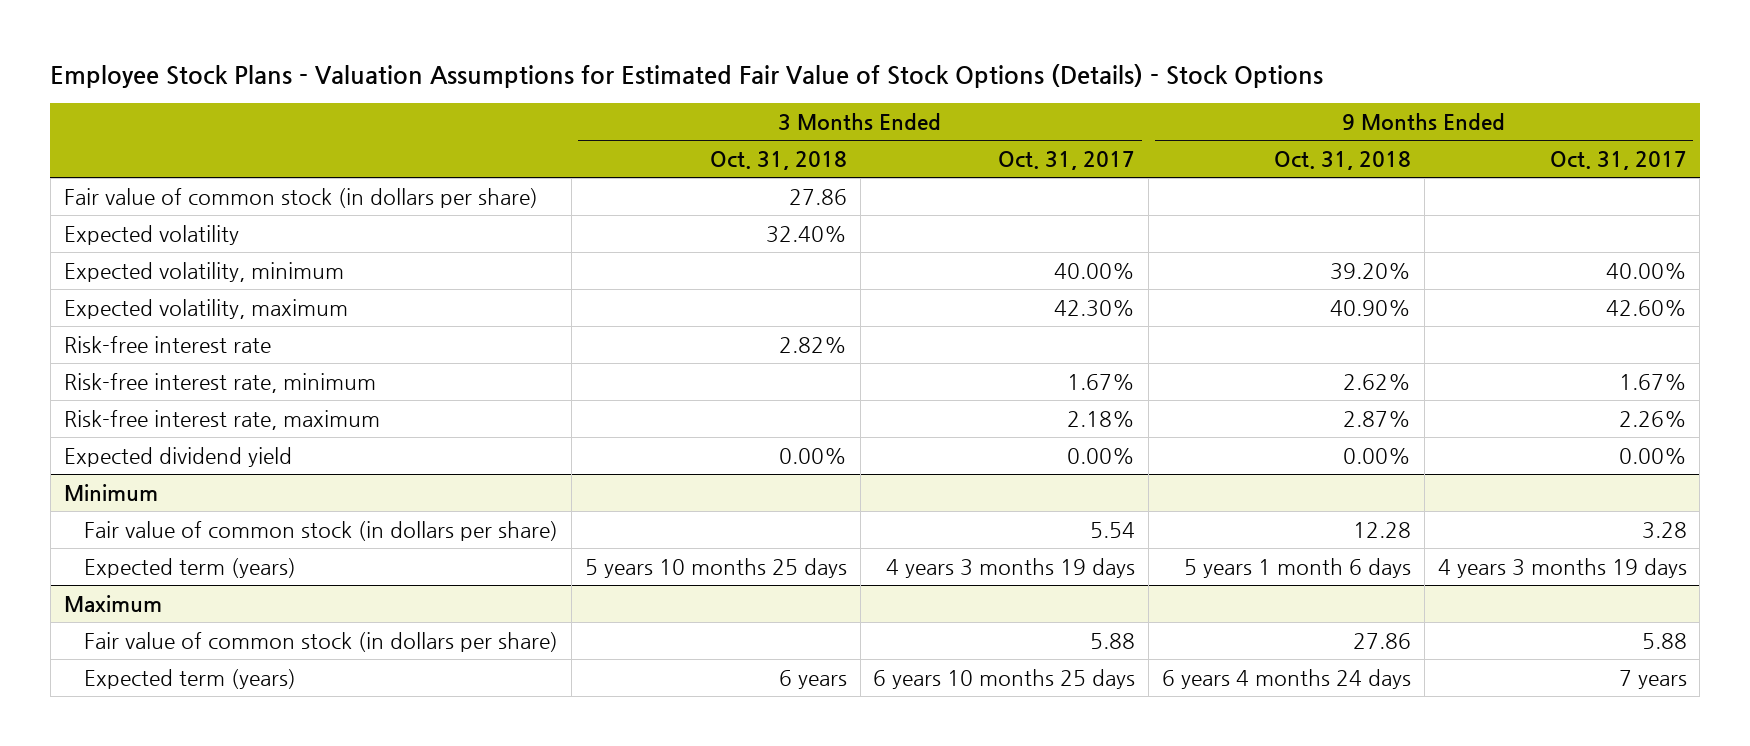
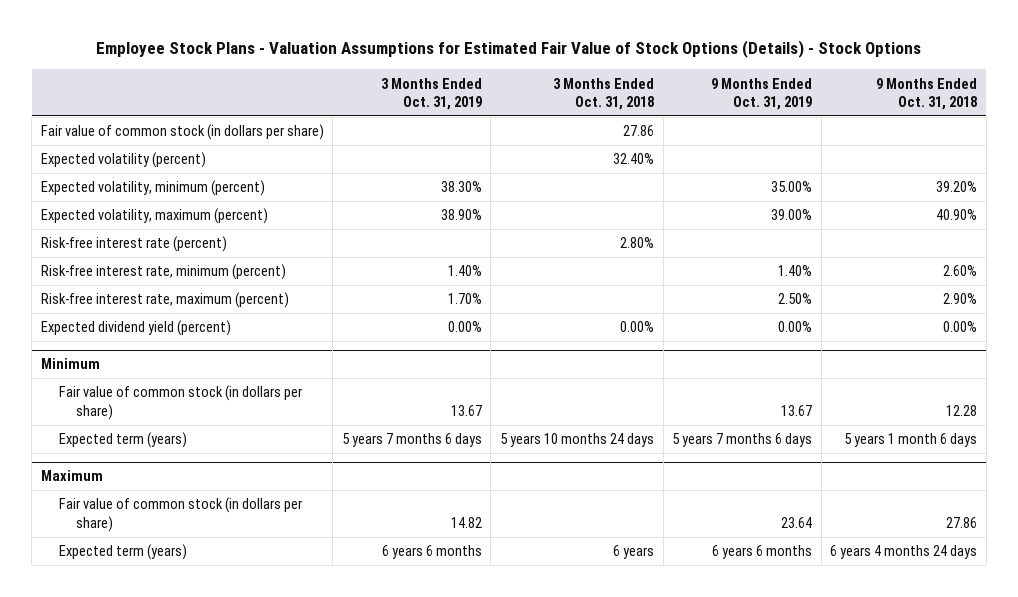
[998,150,1136,170] Oct. 31, 2017 -> none
[1549,150,1687,170] Oct. 31, 2017 -> none
none -> [380,77,482,110] 3 Months Ended Oct. 31, 2019
none -> [711,77,813,110] 9 Months Ended Oct. 31, 2019
[63,224,239,245] Expected volatility -> [40,152,206,169] Expected volatility (percent)
[63,261,344,282] Expected volatility, minimum -> [40,180,265,197] Expected volatility, minimum (percent)
[63,298,348,319] Expected volatility, maximum -> [40,208,268,225] Expected volatility, maximum (percent)
[63,335,271,353] Risk-free interest rate -> [40,236,227,253] Risk-free interest rate (percent)
[778,336,847,353] 2.82% -> [620,237,655,249] 2.80%
[63,372,376,393] Risk-free interest rate, minimum -> [40,264,286,281] Risk-free interest rate, minimum (percent)
[1343,373,1412,390] 2.62% -> [943,265,978,277] 2.60%
[63,409,380,430] Risk-free interest rate, maximum -> [40,292,289,309] Risk-free interest rate, maximum (percent)
[1343,410,1412,427] 2.87% -> [943,293,978,305] 2.90%
[63,446,292,467] Expected dividend yield -> [40,320,231,337] Expected dividend yield (percent)
[584,557,847,578] 5 years 10 months 25 days -> [500,433,655,448] 5 years 10 months 24 days

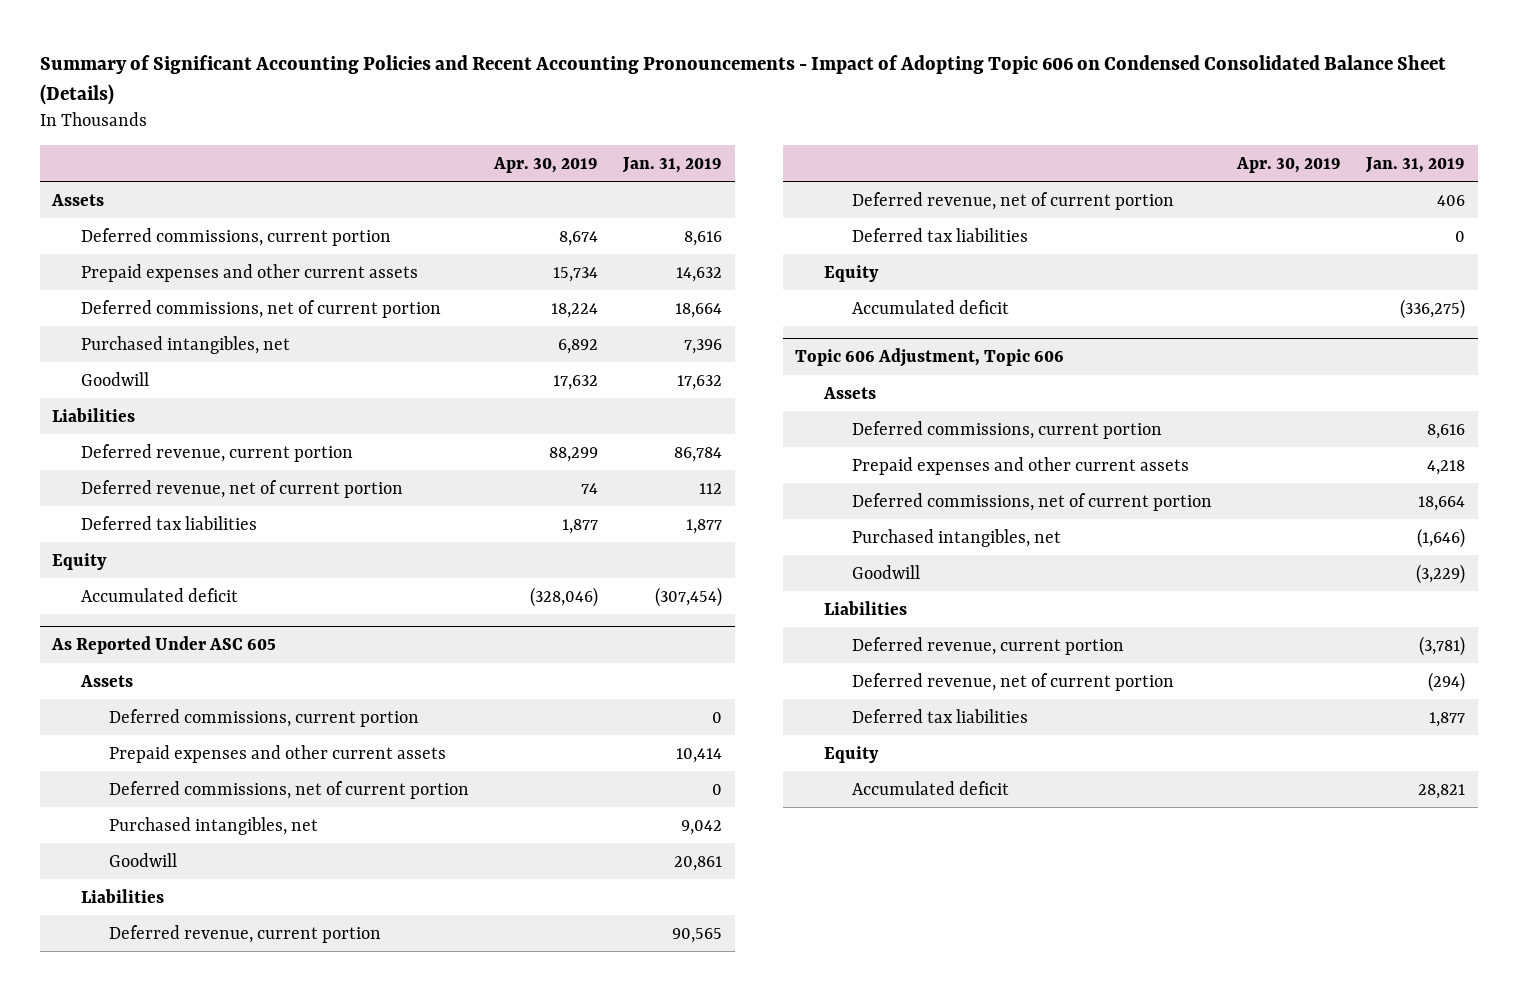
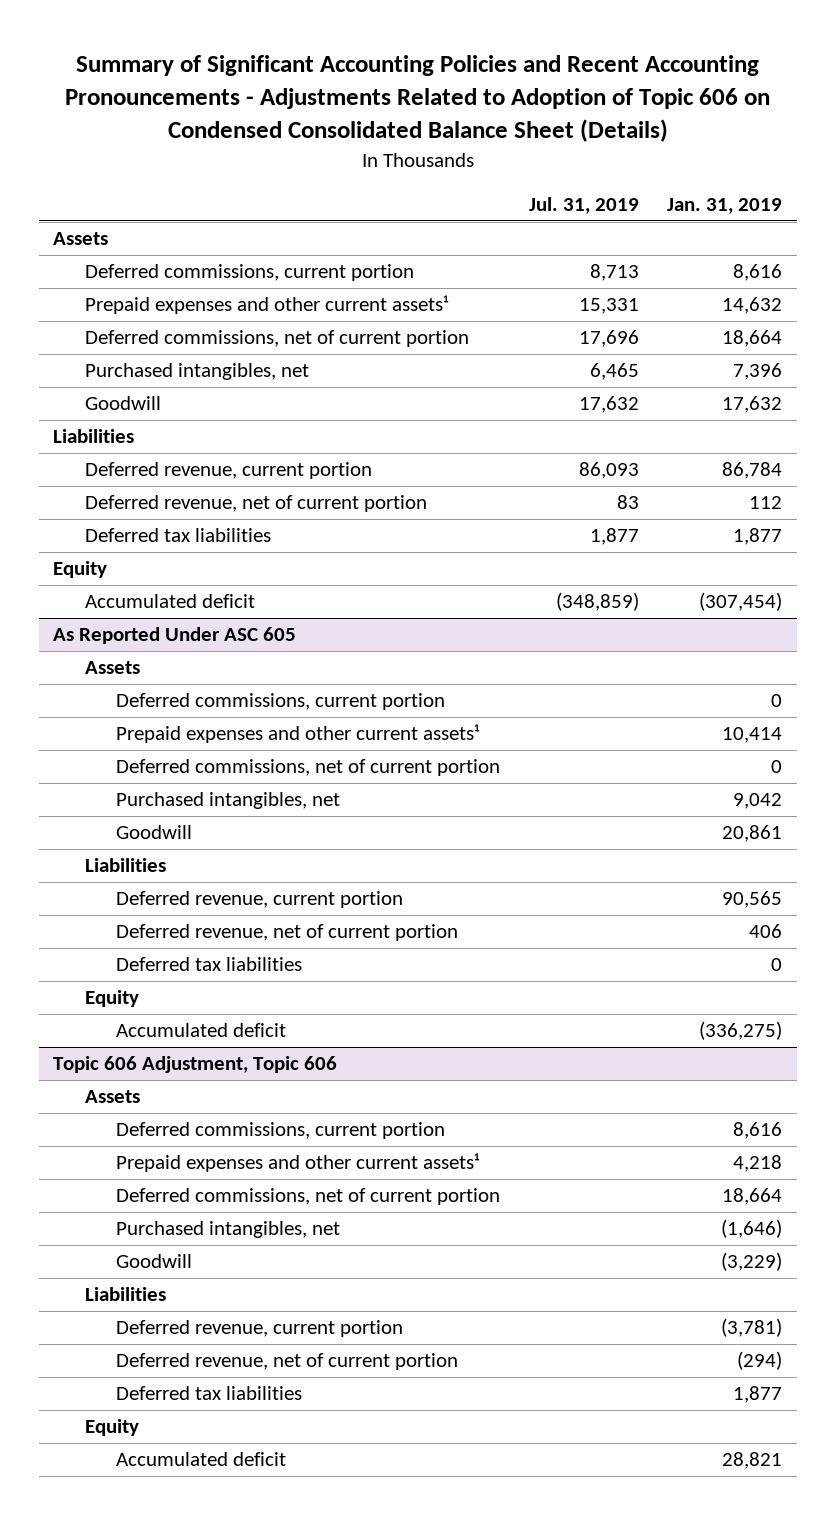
[39,54,1446,105] Summary of Significant Accounting Policies and Recent Accounting Pronouncements - Impact of Adopting Topic 606 on Condensed Consolidated Balance Sheet (Details) -> [64,55,770,142] Summary of Significant Accounting Policies and Recent Accounting Pronouncements - Adjustments Related to Adoption of Topic 606 on Condensed Consolidated Balance Sheet (Details)
[493,156,599,173] Apr. 30, 2019 -> none
none -> [528,197,639,215] Jul. 31, 2019
[80,263,418,282] Prepaid expenses and other current assets -> [84,295,449,315] Prepaid expenses and other current assets¹
[109,744,447,763] Prepaid expenses and other current assets -> [115,724,480,744] Prepaid expenses and other current assets¹
[852,456,1190,475] Prepaid expenses and other current assets -> [115,1153,480,1173] Prepaid expenses and other current assets¹

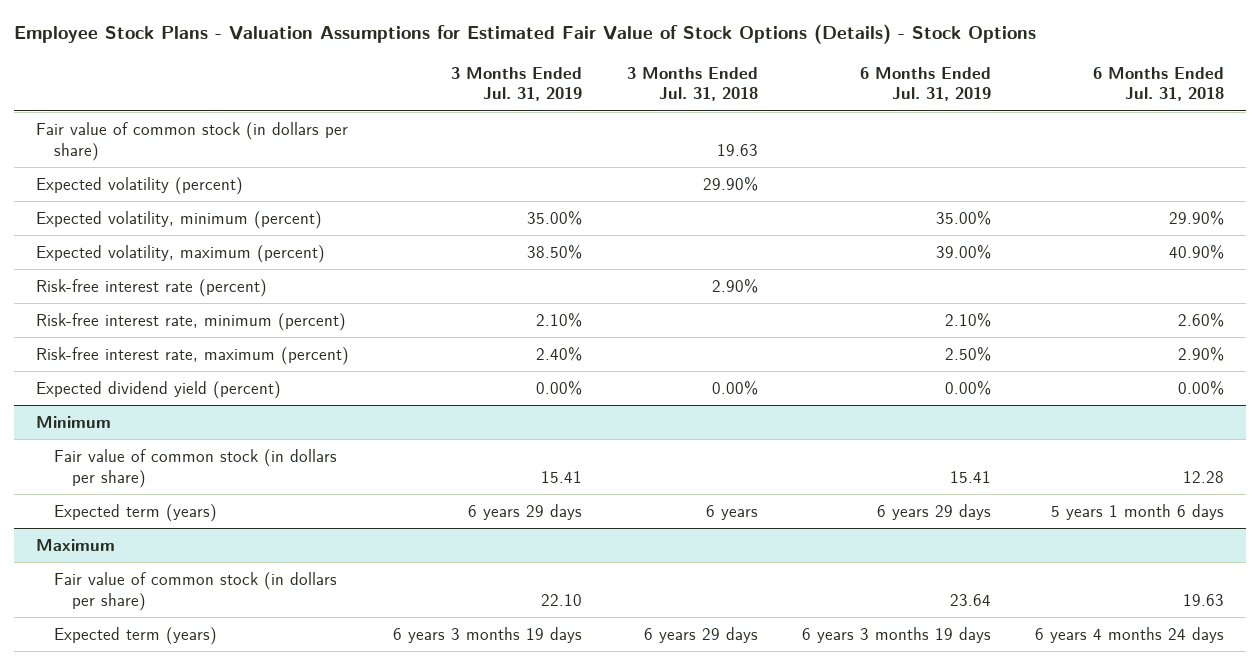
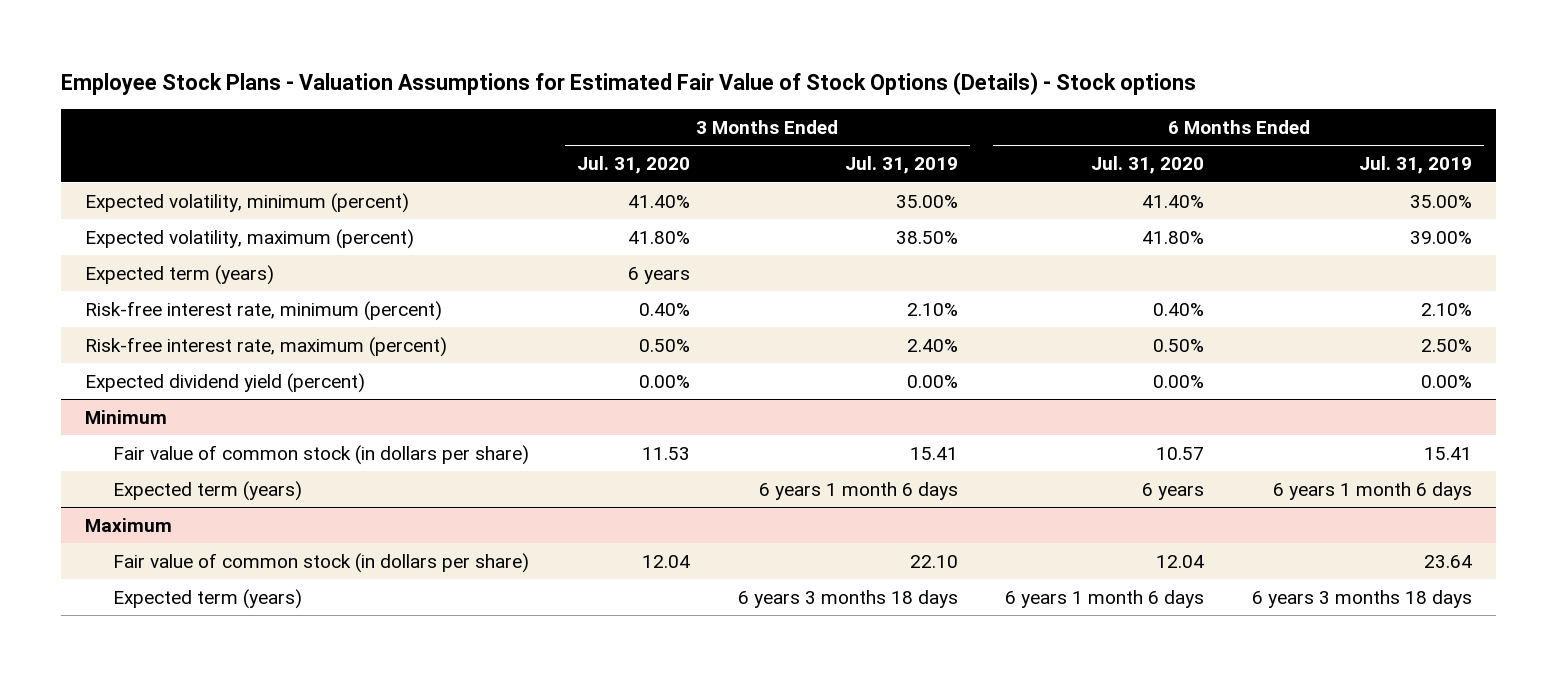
[13,24,1036,45] Employee Stock Plans - Valuation Assumptions for Estimated Fair Value of Stock Options (Details) - Stock Options -> [61,72,1197,96] Employee Stock Plans - Valuation Assumptions for Estimated Fair Value of Stock Options (Details) - Stock options
[626,66,758,102] 3 Months Ended Jul. 31, 2018 -> none
[1093,66,1225,102] 6 Months Ended Jul. 31, 2018 -> none
none -> [576,156,690,175] Jul. 31, 2020
none -> [1091,156,1205,175] Jul. 31, 2020
[35,121,348,161] Fair value of common stock (in dollars per share) -> none
[35,176,243,195] Expected volatility (percent) -> none
[35,278,267,297] Risk-free interest rate (percent) -> none
none -> [84,264,274,285] Expected term (years)
[468,503,583,520] 6 years 29 days -> [758,481,958,500] 6 years 1 month 6 days
[876,503,991,520] 6 years 29 days -> [1273,481,1473,500] 6 years 1 month 6 days
[393,626,583,643] 6 years 3 months 19 days -> [737,589,958,608] 6 years 3 months 18 days
[801,626,991,643] 6 years 3 months 19 days -> [1252,589,1473,608] 6 years 3 months 18 days

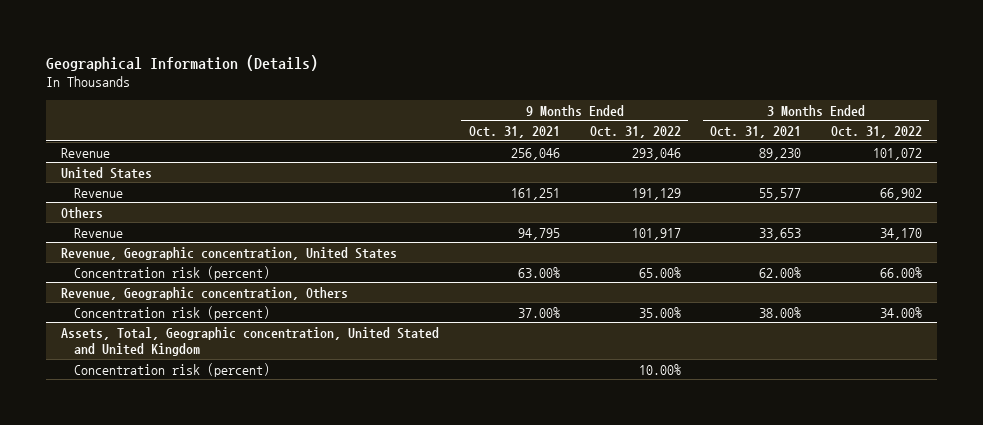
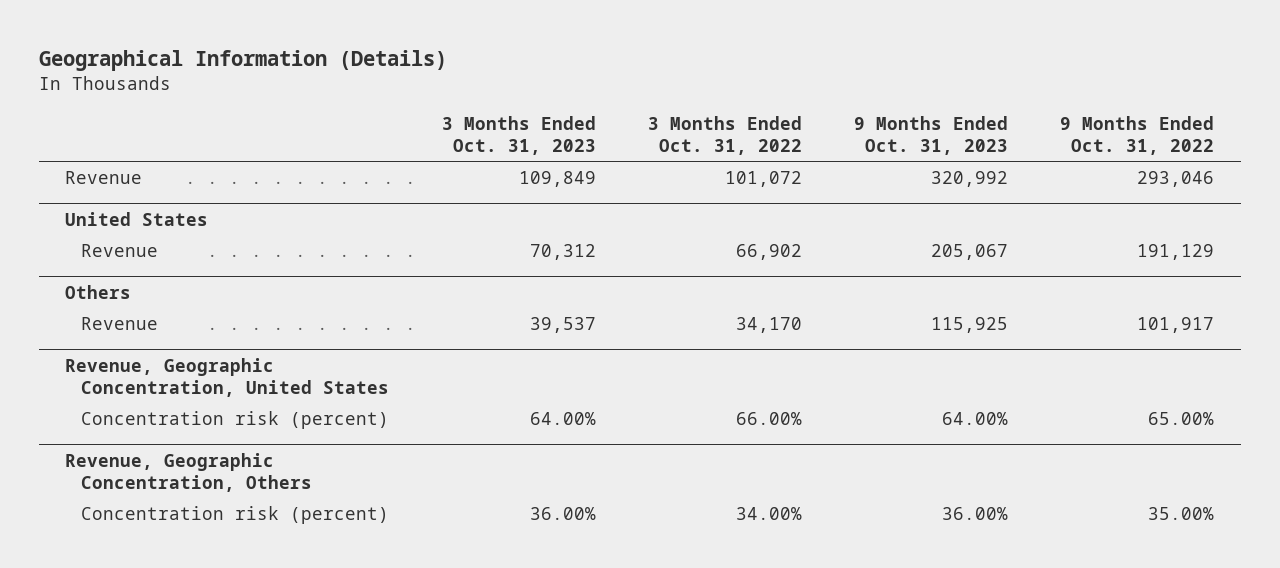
[468,126,560,139] Oct. 31, 2021 -> none
[710,126,802,139] Oct. 31, 2021 -> none
none -> [441,115,596,155] 3 Months Ended Oct. 31, 2023
none -> [854,115,1009,155] 9 Months Ended Oct. 31, 2023
[61,246,398,260] Revenue, Geographic concentration, United States -> [65,357,390,397] Revenue, Geographic Concentration, United States
[61,286,349,300] Revenue, Geographic concentration, Others -> [65,452,313,492] Revenue, Geographic Concentration, Others
[61,326,440,357] Assets, Total, Geographic concentration, United Stated and United Kingdom -> none
[73,362,270,377] Concentration risk (percent) -> none

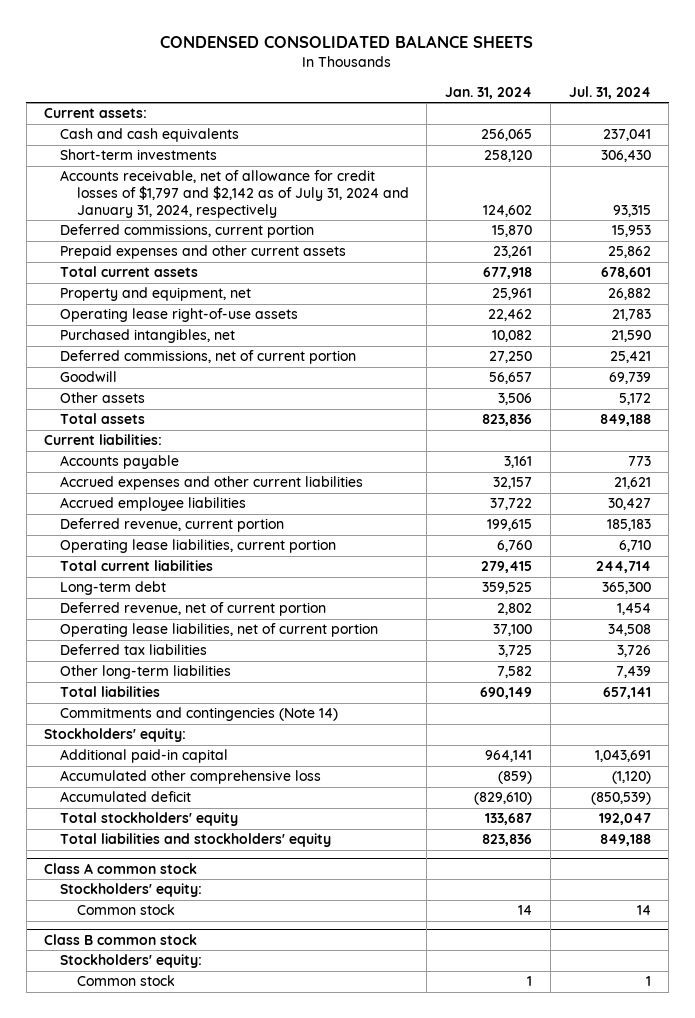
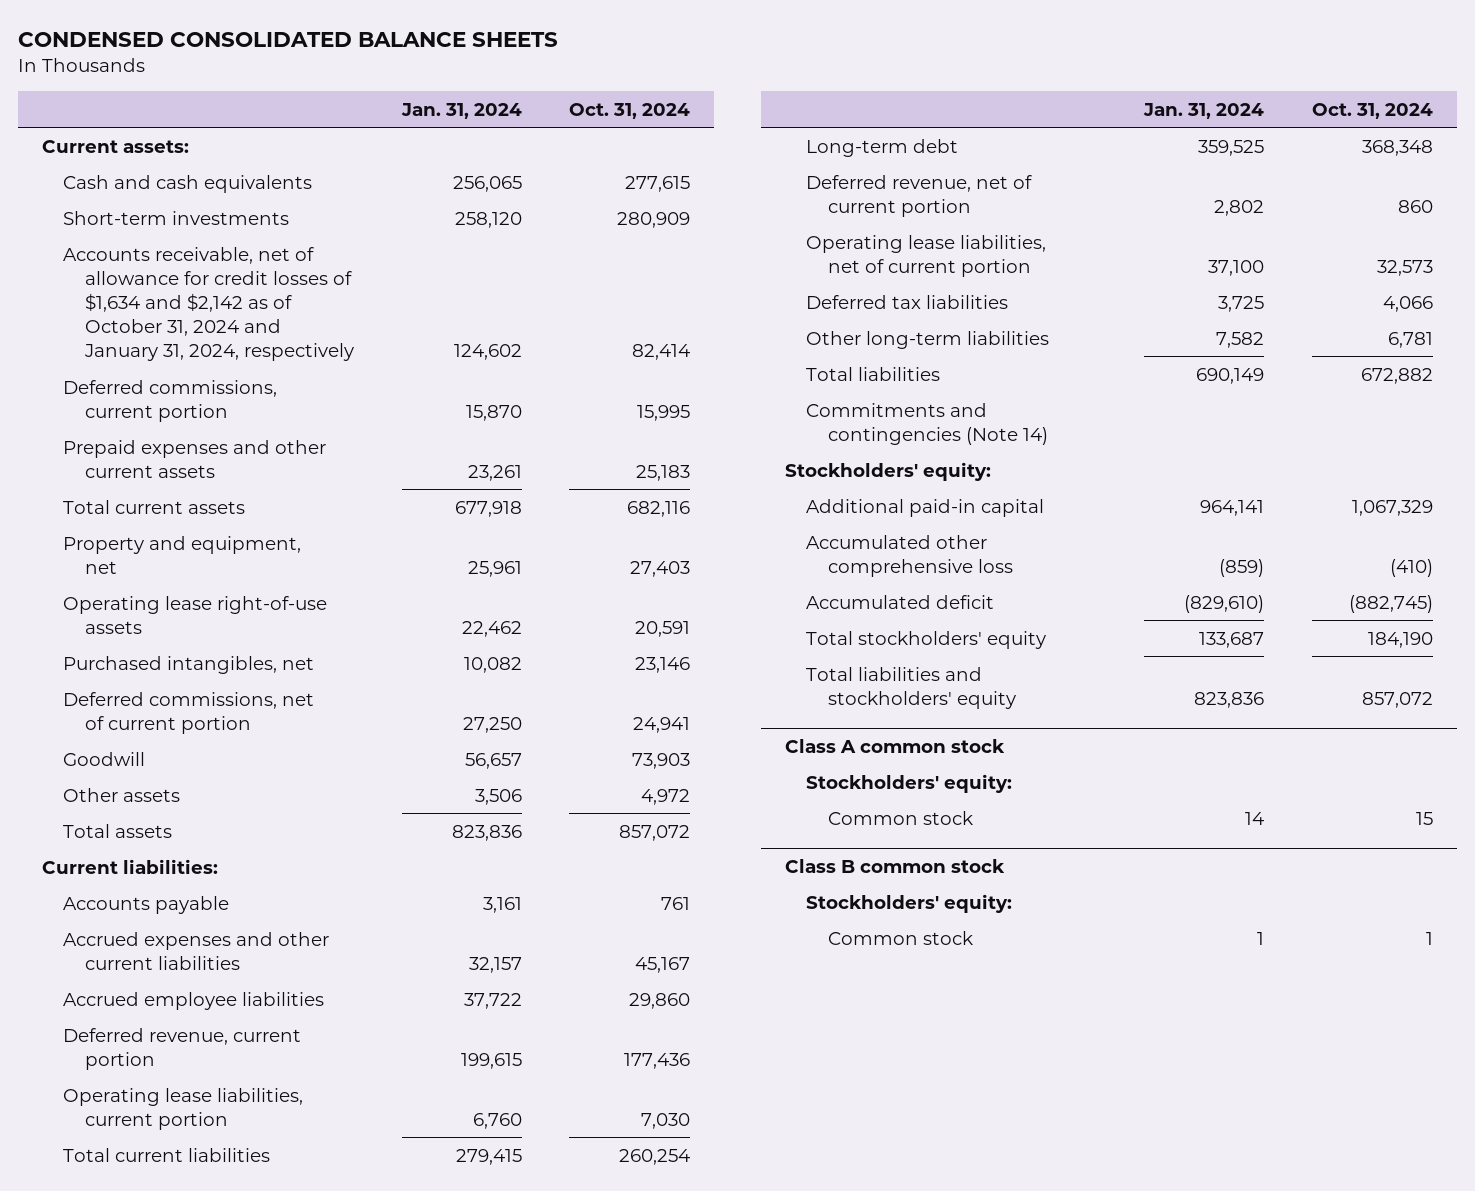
[568,85,651,99] Jul. 31, 2024 -> none
none -> [569,102,691,119] Oct. 31, 2024
[60,170,409,219] Accounts receivable, net of allowance for credit losses of $1,797 and $2,142 as of July 31, 2024 and January 31, 2024, respectively -> [63,246,355,362] Accounts receivable, net of allowance for credit losses of $1,634 and $2,142 as of October 31, 2024 and January 31, 2024, respectively

